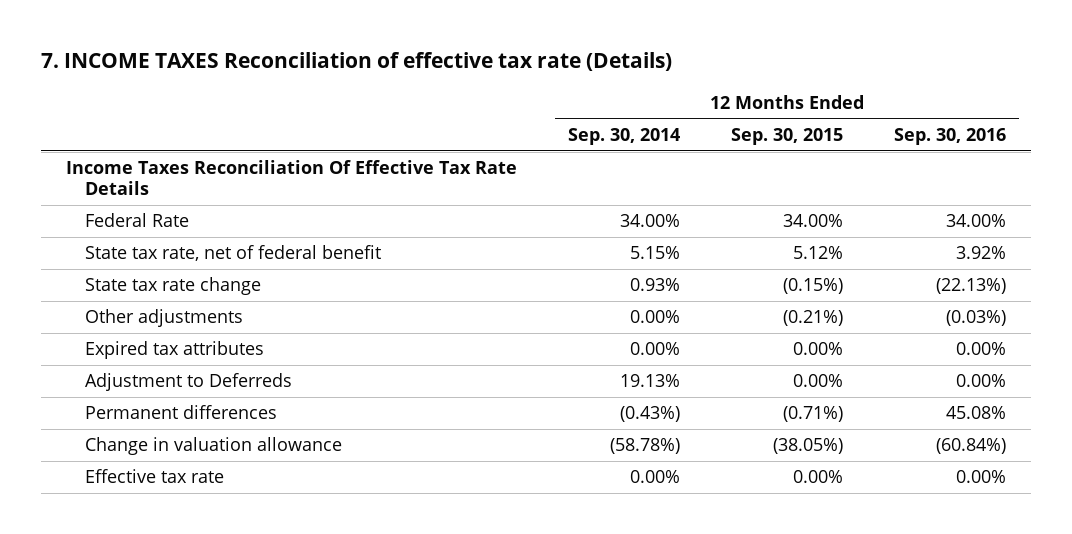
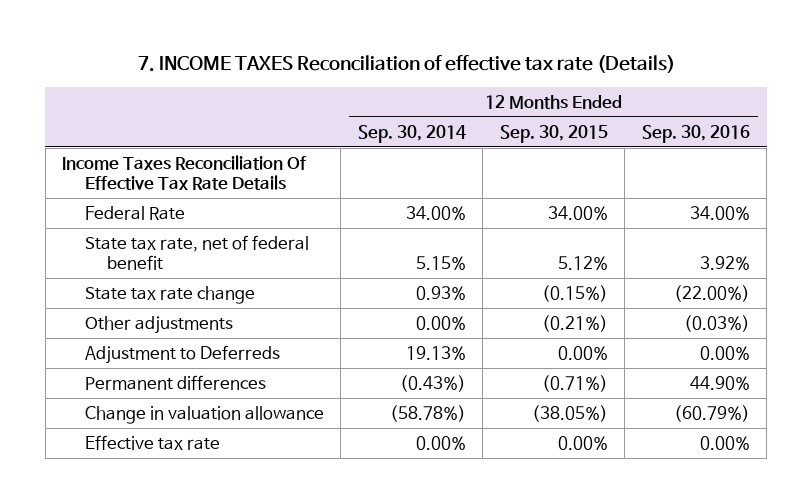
[935,278,1006,295] (22.13%) -> [673,284,750,302] (22.00%)
[84,341,264,360] Expired tax attributes -> none
[945,406,1006,420] 45.08% -> [689,375,750,390] 44.90%
[935,438,1006,455] (60.84%) -> [673,404,750,422] (60.79%)

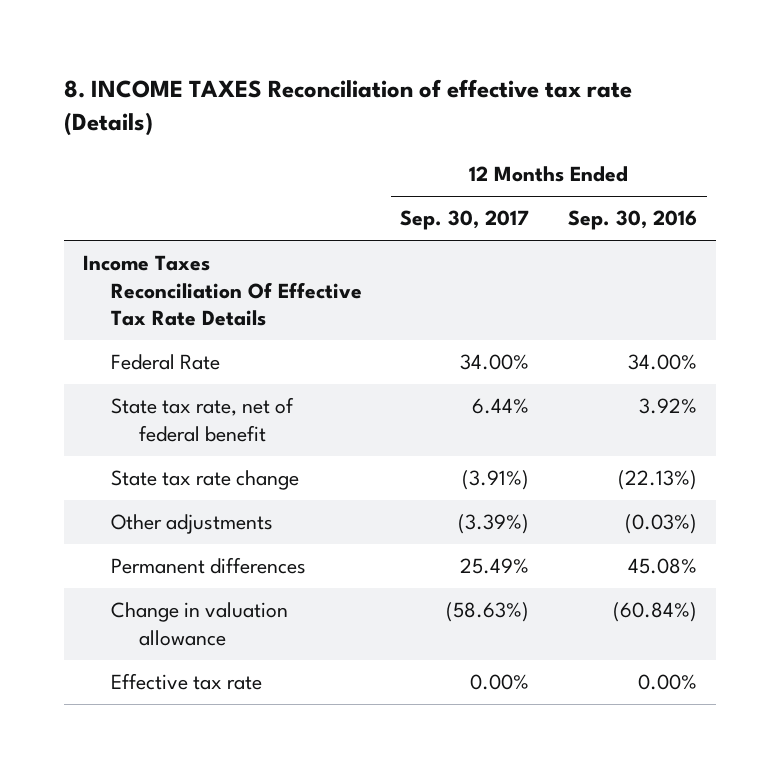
[138,55,676,74] 7. INCOME TAXES Reconciliation of effective tax rate (Details) -> [63,79,632,137] 8. INCOME TAXES Reconciliation of effective tax rate (Details)
[357,124,466,143] Sep. 30, 2014 -> none
[499,124,608,143] Sep. 30, 2015 -> none
none -> [400,210,530,231] Sep. 30, 2017
[673,284,750,302] (22.00%) -> [617,470,697,491] (22.13%)
[84,344,280,364] Adjustment to Deferreds -> none
[689,375,750,390] 44.90% -> [627,558,697,575] 45.08%
[673,404,750,422] (60.79%) -> [612,602,697,623] (60.84%)

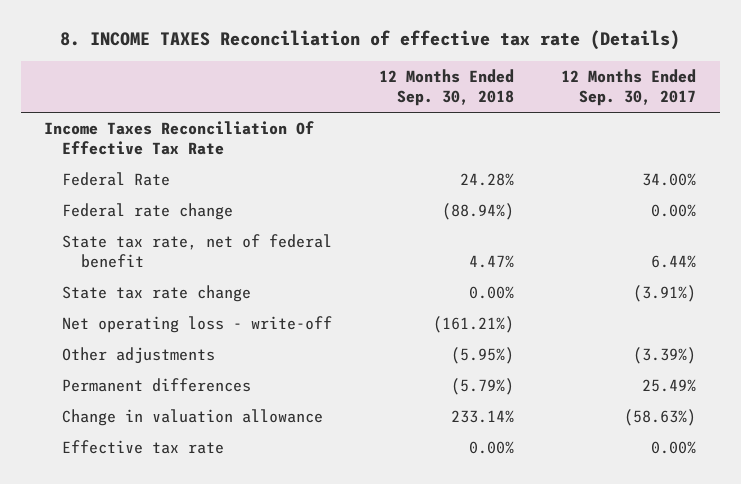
[567,210,697,231] Sep. 30, 2016 -> none
none -> [379,69,515,107] 12 Months Ended Sep. 30, 2018
[83,255,362,326] Income Taxes Reconciliation Of Effective Tax Rate Details -> [44,121,315,155] Income Taxes Reconciliation Of Effective Tax Rate
none -> [62,203,234,221] Federal rate change
none -> [62,316,333,334] Net operating loss - write-off

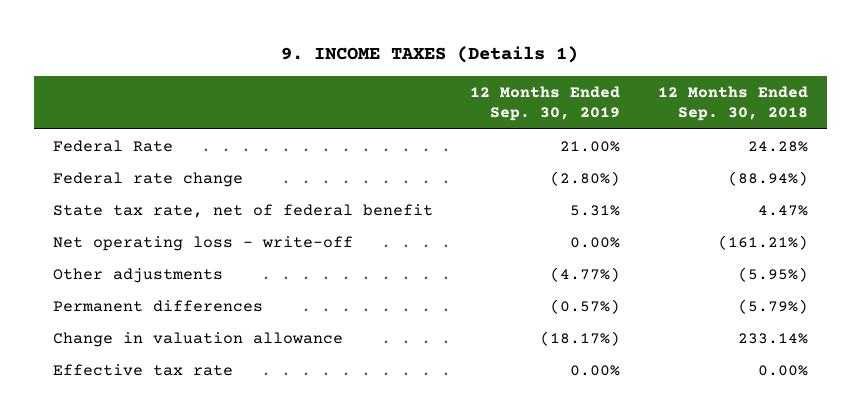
[60,30,681,51] 8. INCOME TAXES Reconciliation of effective tax rate (Details) -> [281,46,579,64] 9. INCOME TAXES (Details 1)
[561,69,697,107] 12 Months Ended Sep. 30, 2017 -> none
none -> [470,85,621,122] 12 Months Ended Sep. 30, 2019
[44,121,315,155] Income Taxes Reconciliation Of Effective Tax Rate -> none
[62,285,252,303] State tax rate change -> none

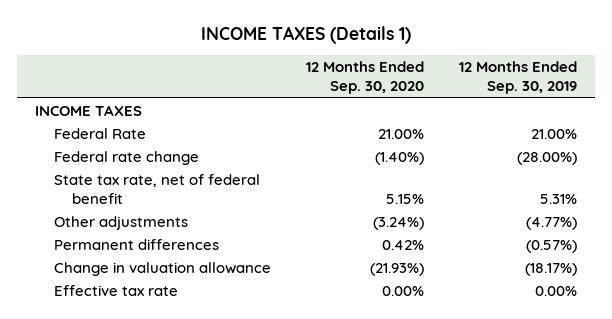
[281,46,579,64] 9. INCOME TAXES (Details 1) -> [201,26,412,45] INCOME TAXES (Details 1)
[657,85,808,122] 12 Months Ended Sep. 30, 2018 -> none
none -> [305,61,424,95] 12 Months Ended Sep. 30, 2020
none -> [34,104,142,116] INCOME TAXES
[550,170,621,186] (2.80%) -> [517,151,578,165] (28.00%)
[52,235,353,251] Net operating loss - write-off -> none

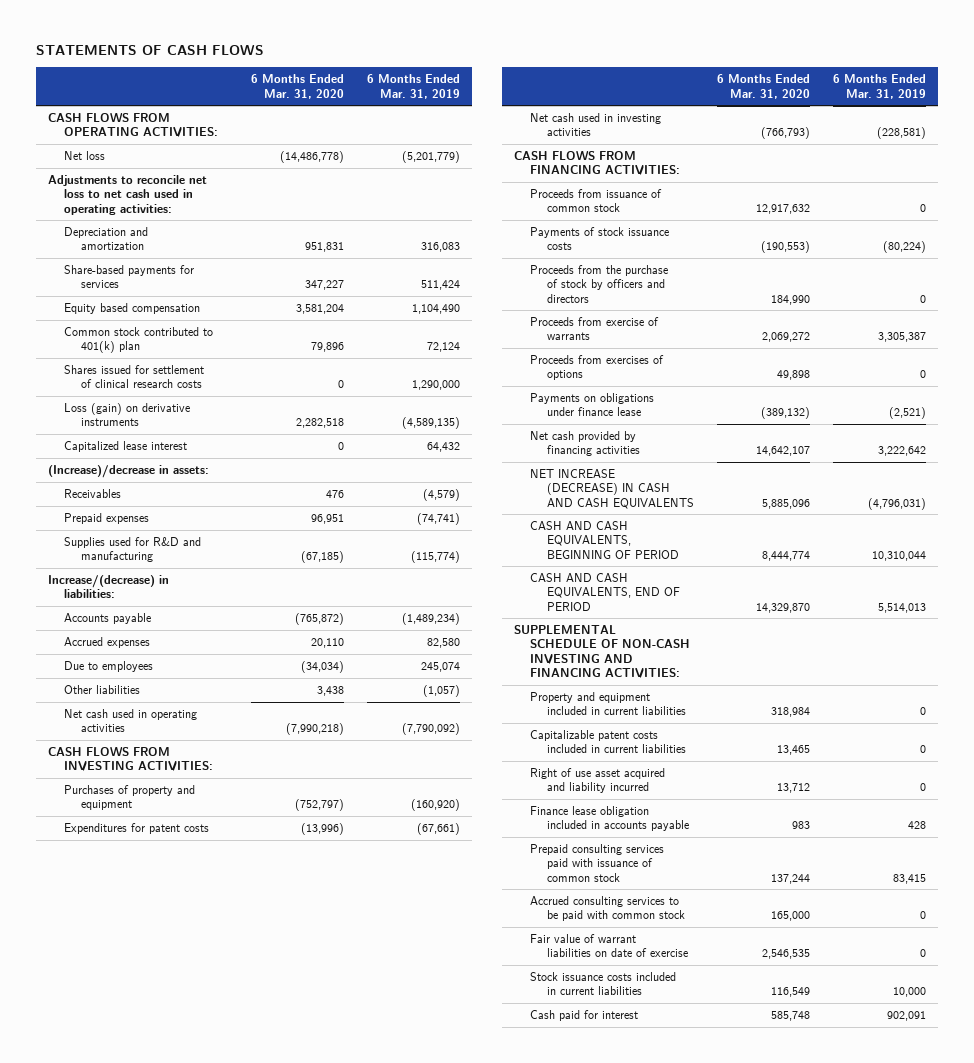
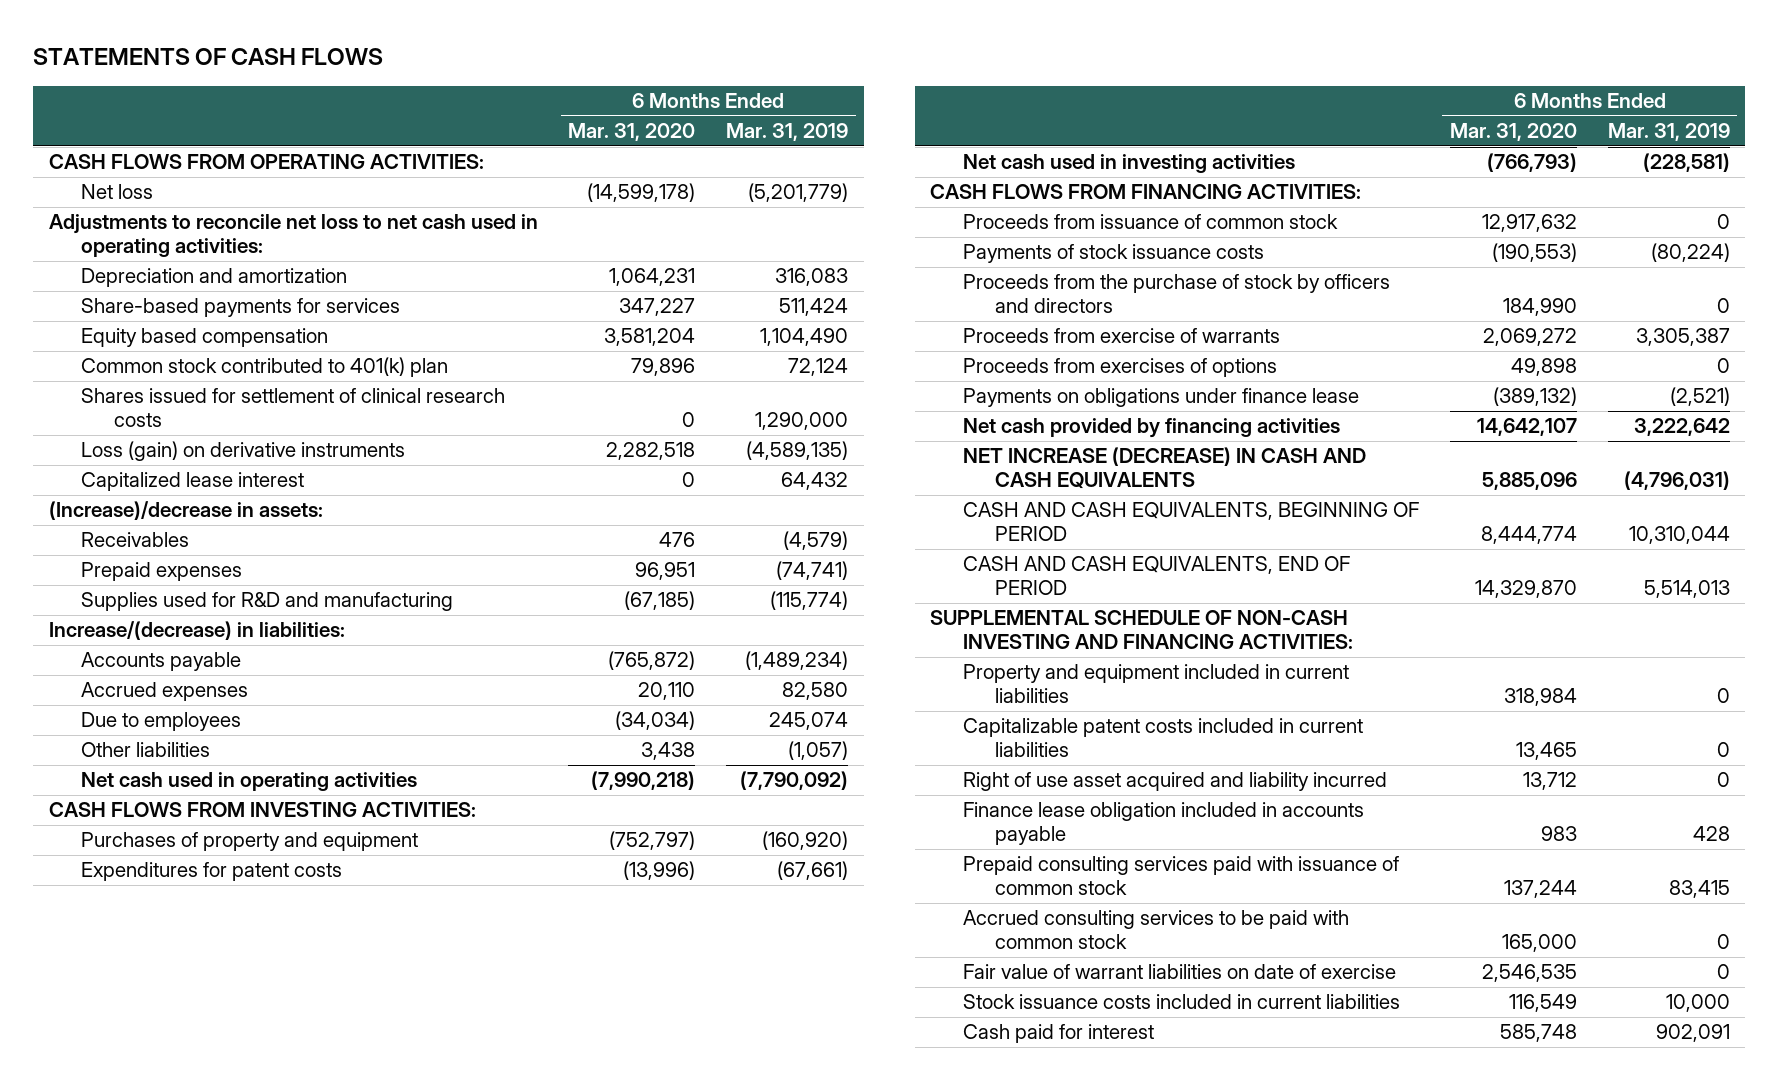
[279,151,344,164] (14,486,778) -> [587,183,696,203] (14,599,178)
[304,242,344,253] 951,831 -> [609,268,696,287] 1,064,231

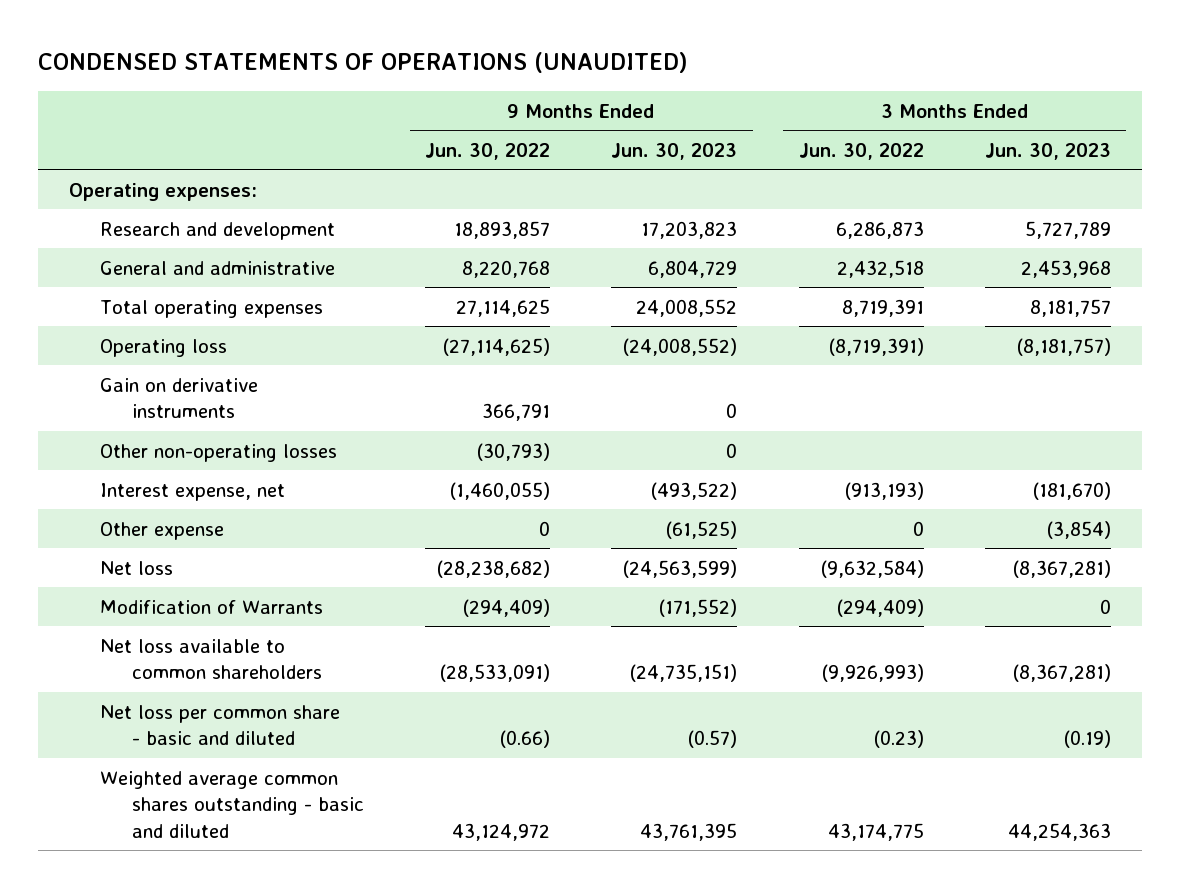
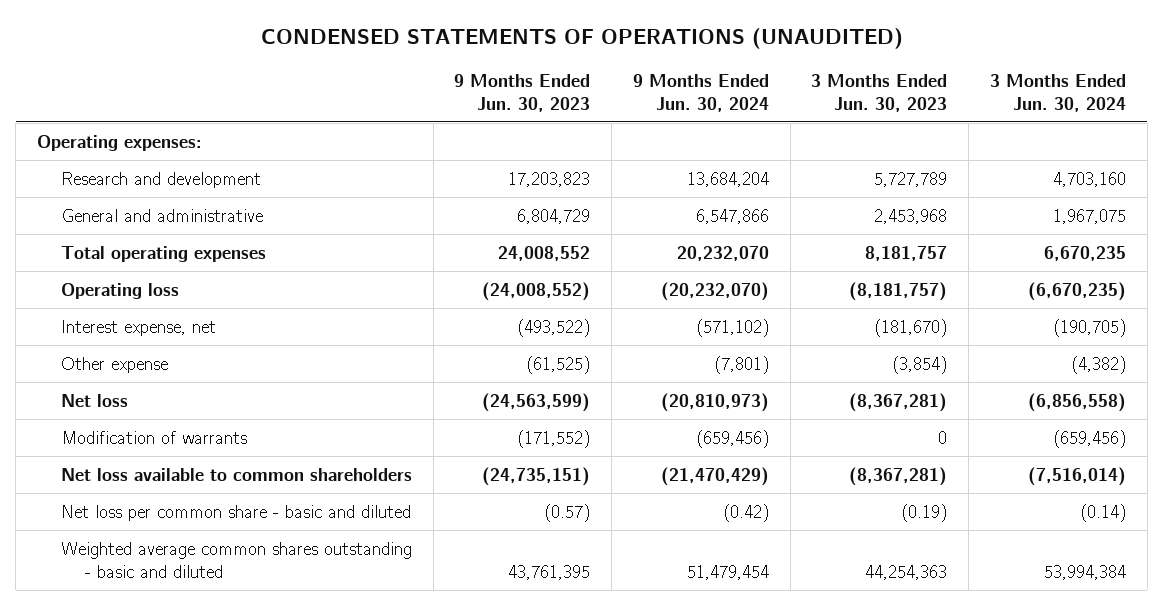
[424,142,550,160] Jun. 30, 2022 -> none
[798,142,924,160] Jun. 30, 2022 -> none
none -> [632,73,769,112] 9 Months Ended Jun. 30, 2024
none -> [989,73,1126,112] 3 Months Ended Jun. 30, 2024
[100,377,259,419] Gain on derivative instruments -> none
[100,443,338,462] Other non-operating losses -> none
[100,599,324,614] Modification of Warrants -> [60,430,247,444] Modification of warrants

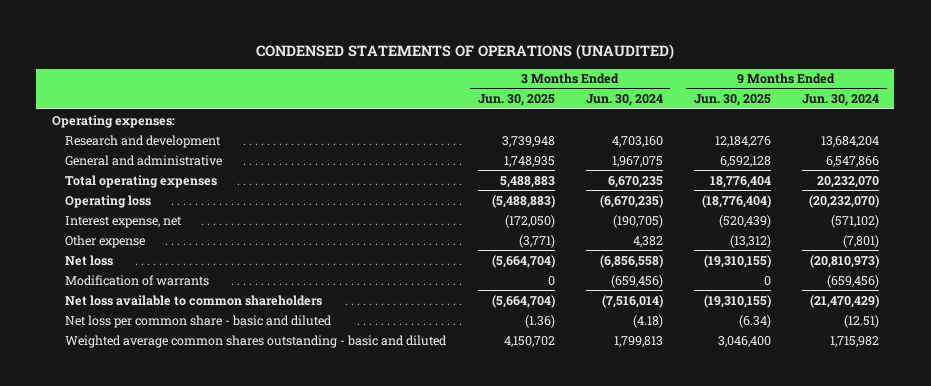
[454,73,591,112] 9 Months Ended Jun. 30, 2023 -> none
[811,73,948,112] 3 Months Ended Jun. 30, 2023 -> none
none -> [477,94,555,107] Jun. 30, 2025
none -> [693,94,771,107] Jun. 30, 2025
[1070,355,1126,374] (4,382) -> [632,235,663,247] 4,382
[722,503,769,522] (0.42) -> [843,314,879,328] (12.51)
[1079,503,1126,522] (0.14) -> [632,314,663,328] (4.18)
[686,564,769,580] 51,479,454 -> [829,335,879,347] 1,715,982
[1043,564,1126,580] 53,994,384 -> [613,335,663,347] 1,799,813

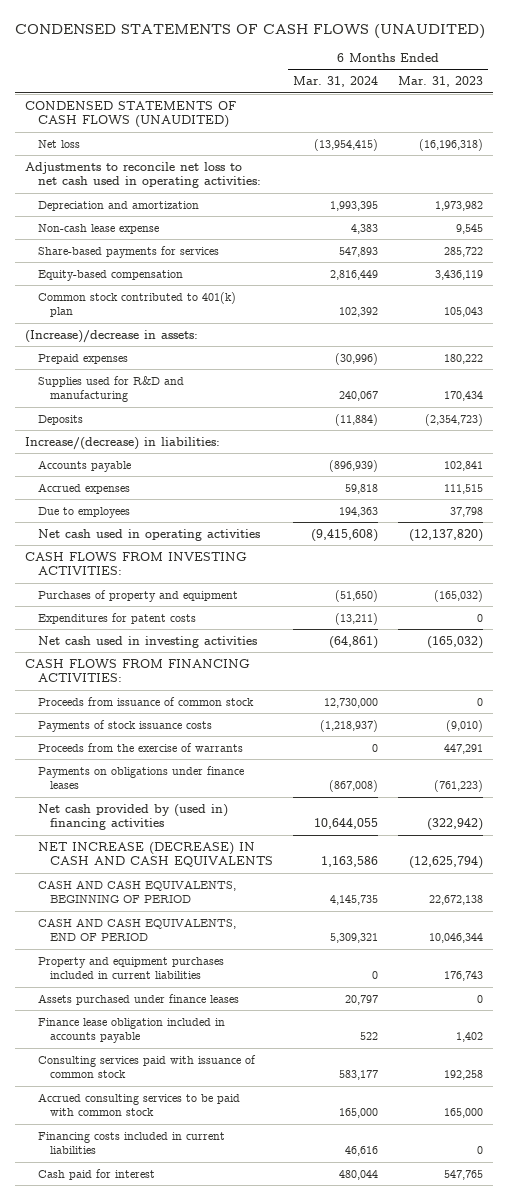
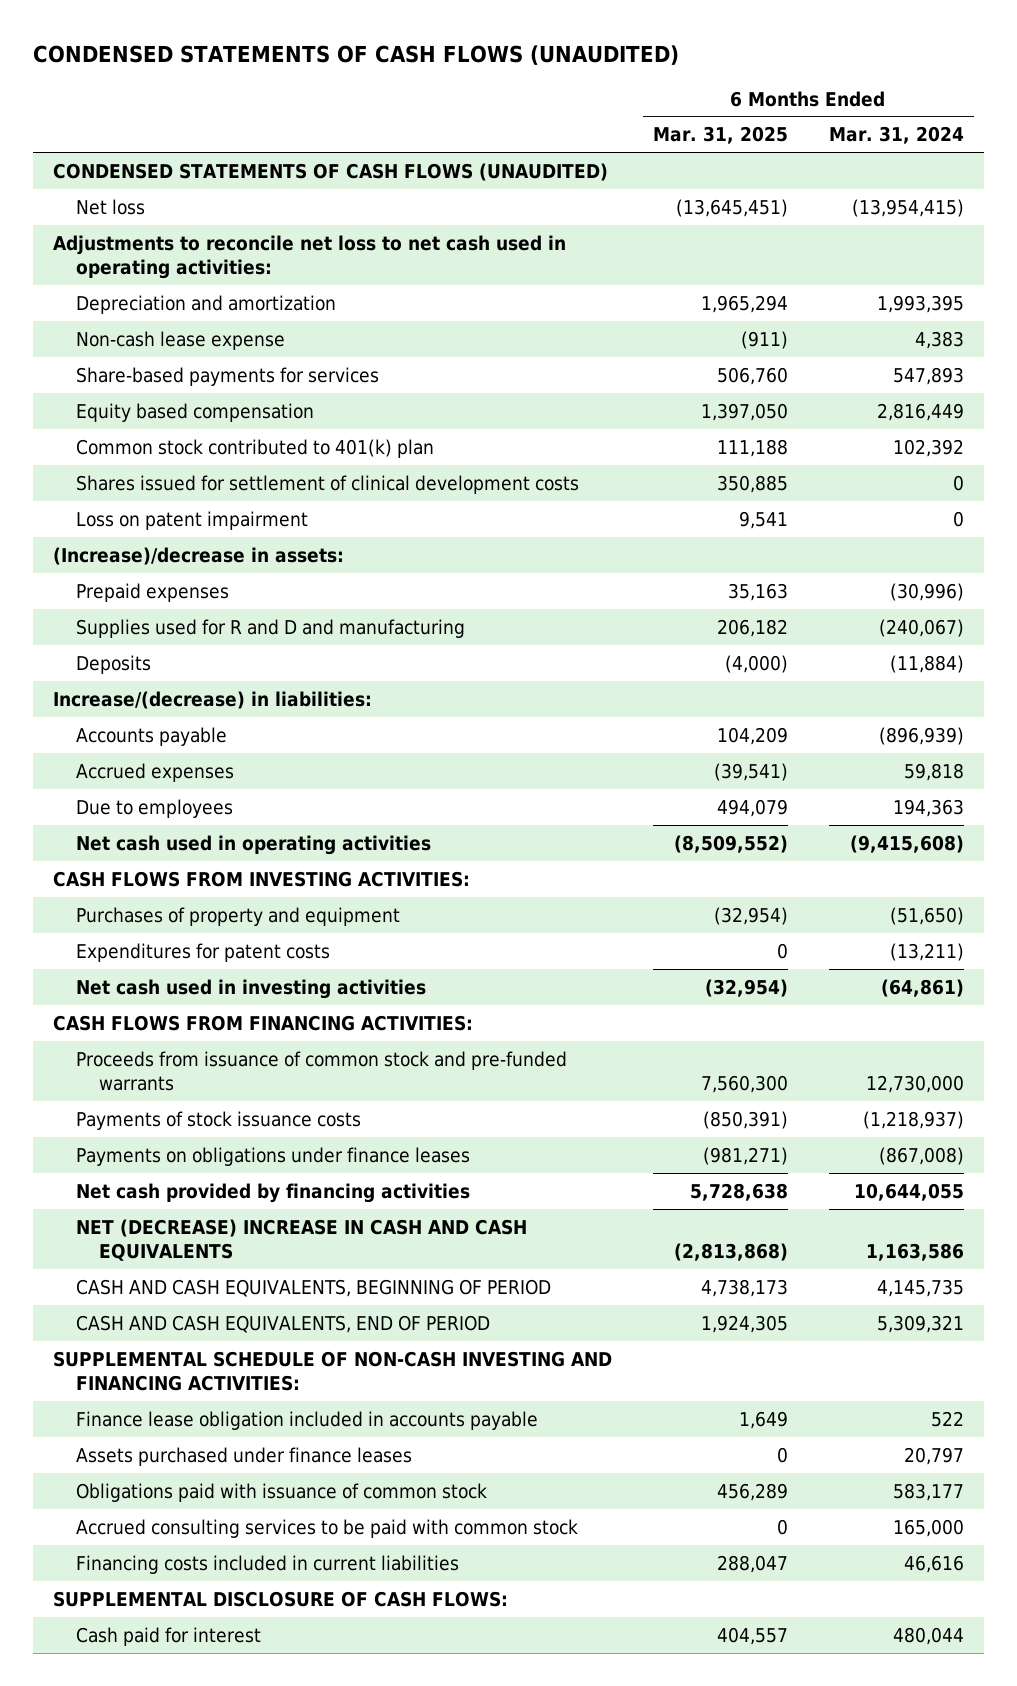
[397,76,483,88] Mar. 31, 2023 -> none
none -> [652,126,788,145] Mar. 31, 2025
[37,269,183,281] Equity-based compensation -> [76,402,315,422] Equity based compensation
none -> [76,474,580,494] Shares issued for settlement of clinical development costs
none -> [76,510,309,530] Loss on patent impairment
[37,375,184,403] Supplies used for R&D and manufacturing -> [76,618,466,638] Supplies used for R and D and manufacturing
[339,391,379,402] 240,067 -> [878,618,964,637] (240,067)
[37,696,254,706] Proceeds from issuance of common stock -> [76,1050,568,1091] Proceeds from issuance of common stock and pre-funded warrants
[37,742,243,752] Proceeds from the exercise of warrants -> none
[37,803,228,831] Net cash provided by (used in) financing activities -> [76,1182,471,1203] Net cash provided by financing activities
[37,841,274,868] NET INCREASE (DECREASE) IN CASH AND CASH EQUIVALENTS -> [76,1218,528,1261] NET (DECREASE) INCREASE IN CASH AND CASH EQUIVALENTS
[37,956,224,980] Property and equipment purchases included in current liabilities -> none
none -> [53,1350,613,1391] SUPPLEMENTAL SCHEDULE OF NON-CASH INVESTING AND FINANCING ACTIVITIES:
[37,993,239,1005] Assets purchased under finance leases -> [76,1446,413,1466] Assets purchased under finance leases
[37,1054,256,1079] Consulting services paid with issuance of common stock -> [76,1482,488,1502] Obligations paid with issuance of common stock
none -> [53,1590,509,1607] SUPPLEMENTAL DISCLOSURE OF CASH FLOWS:

